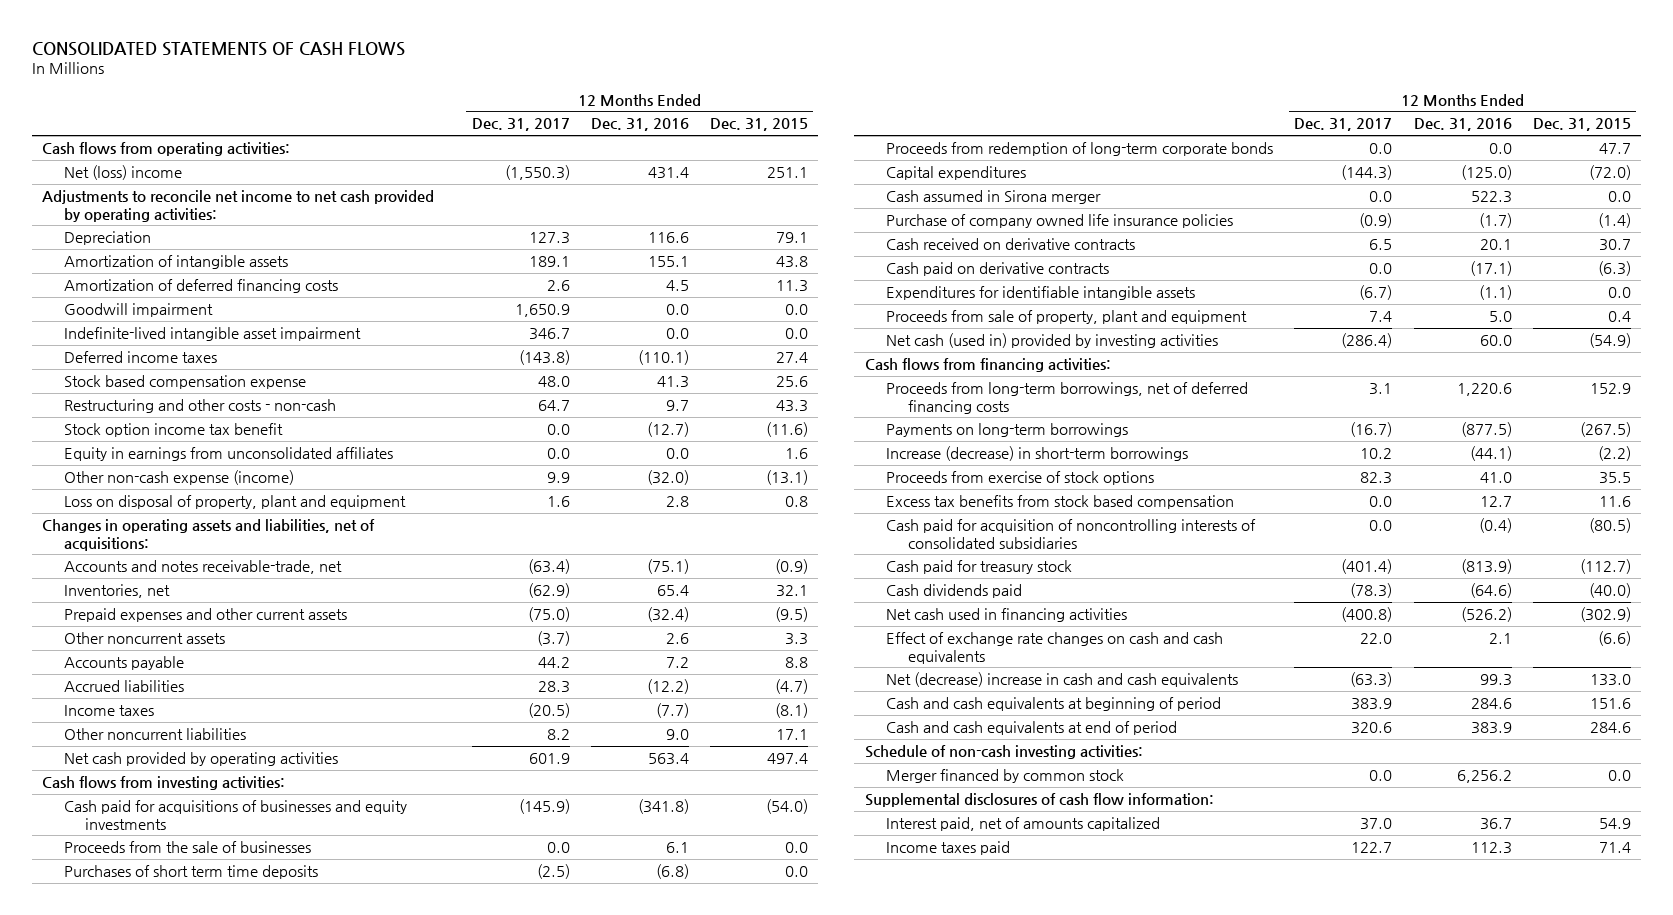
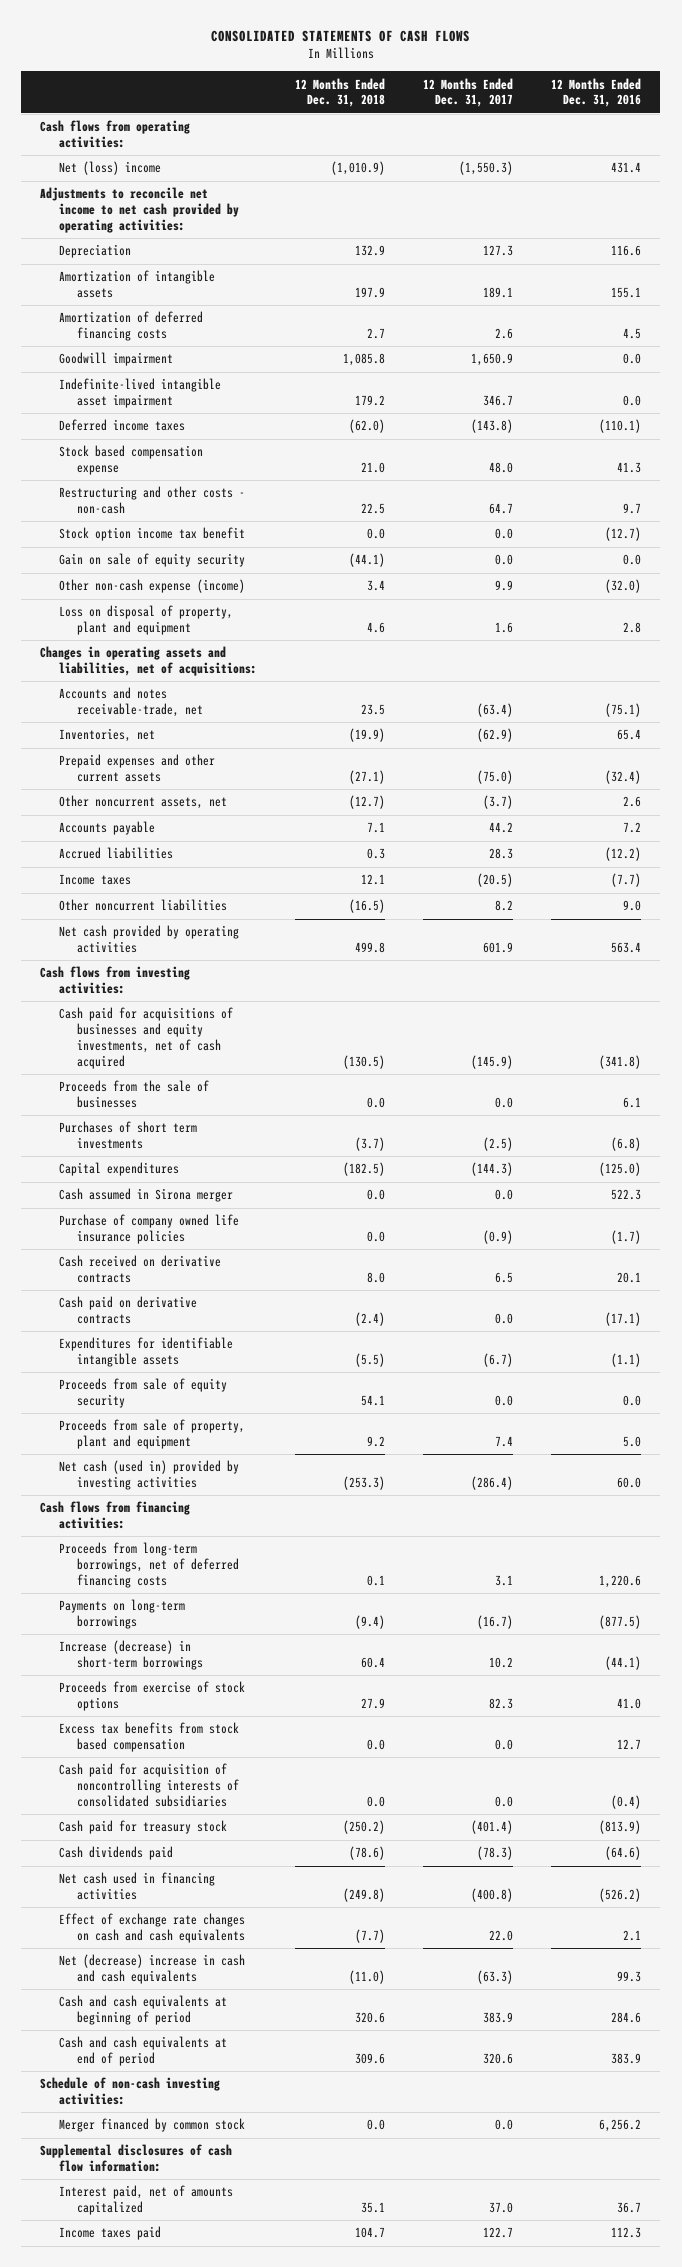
[709,118,808,132] Dec. 31, 2015 -> none
none -> [294,77,385,108] 12 Months Ended Dec. 31, 2018
[63,446,393,461] Equity in earnings from unconsolidated affiliates -> none
none -> [58,553,245,568] Gain on sale of equity security
[63,631,225,644] Other noncurrent assets -> [58,795,227,810] Other noncurrent assets, net
[63,799,407,830] Cash paid for acquisitions of businesses and equity investments -> [58,1007,233,1069] Cash paid for acquisitions of businesses and equity investments, net of cash acquired
[886,141,1274,156] Proceeds from redemption of long-term corporate bonds -> none
[63,864,318,879] Purchases of short term time deposits -> [58,1121,197,1150] Purchases of short term investments
none -> [58,1378,227,1409] Proceeds from sale of equity security

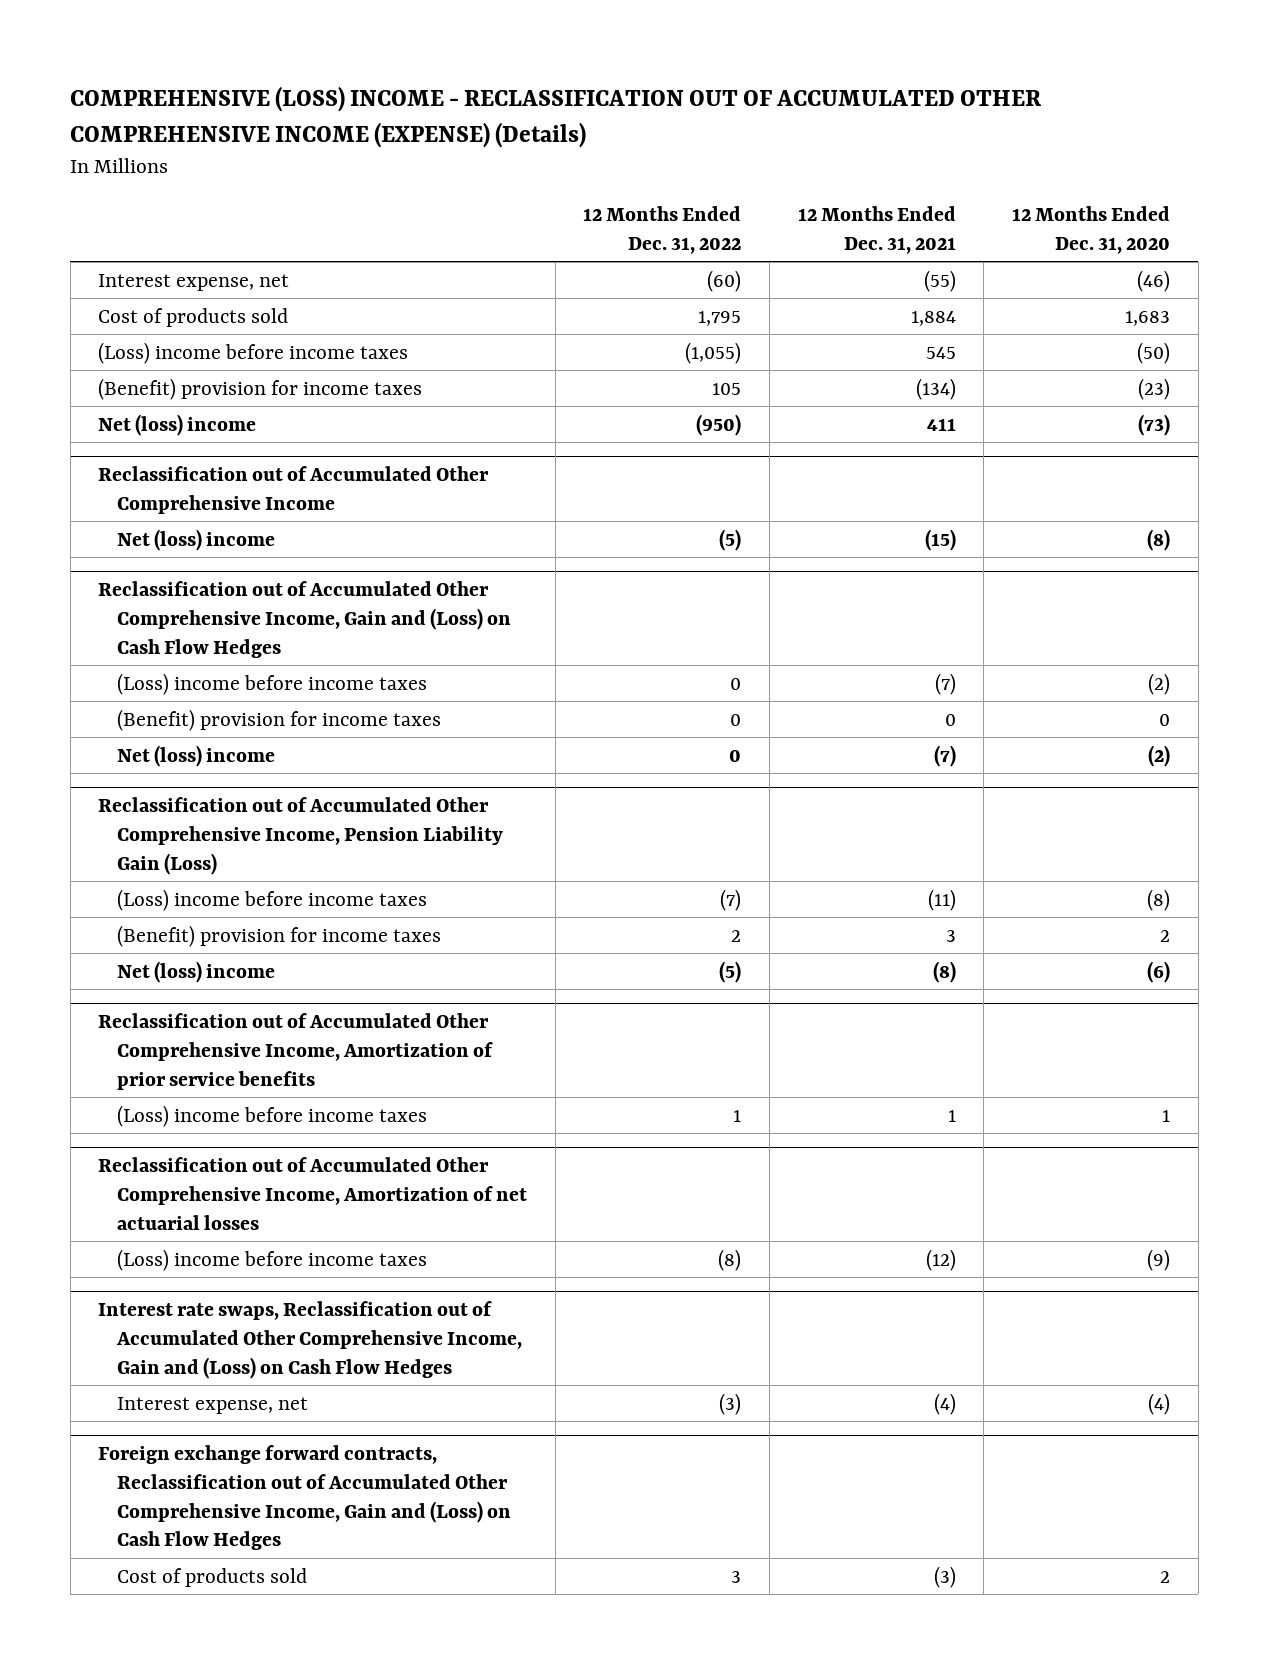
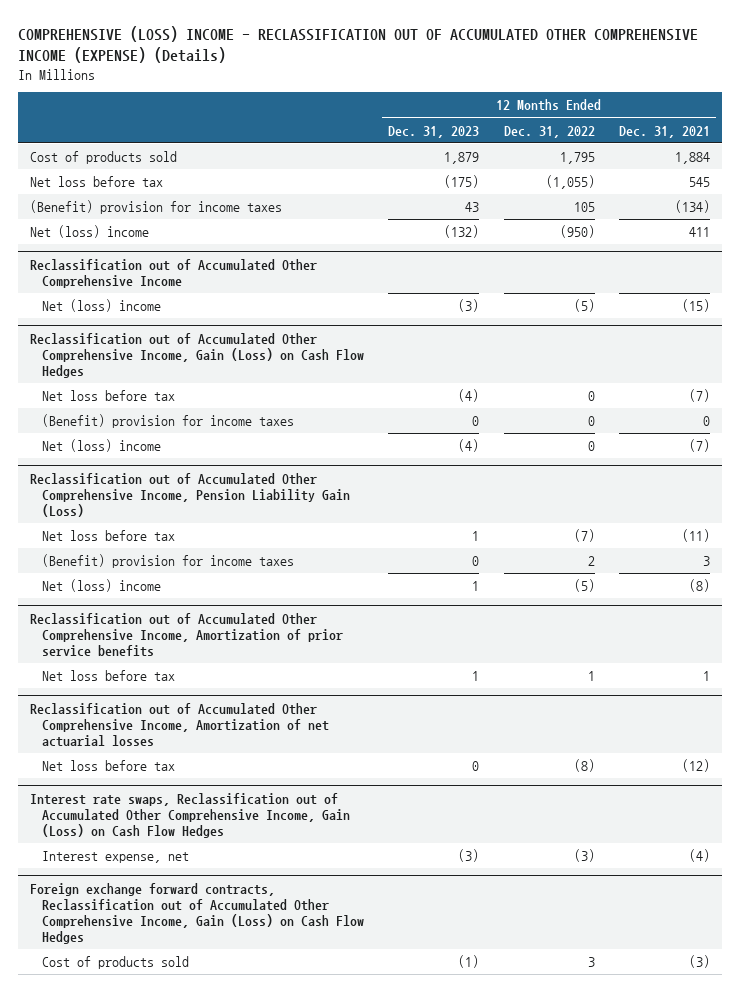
[1011,205,1170,254] 12 Months Ended Dec. 31, 2020 -> none
none -> [388,125,480,138] Dec. 31, 2023
[98,273,290,291] Interest expense, net -> none
[98,341,409,364] (Loss) income before income taxes -> [30,175,164,187] Net loss before tax
[98,580,512,658] Reclassification out of Accumulated Other Comprehensive Income, Gain and (Loss) on Cash Flow Hedges -> [30,332,364,378] Reclassification out of Accumulated Other Comprehensive Income, Gain (Loss) on Cash Flow Hedges
[117,672,428,695] (Loss) income before income taxes -> [41,389,175,401] Net loss before tax
[117,888,428,911] (Loss) income before income taxes -> [41,529,175,541] Net loss before tax
[117,1104,428,1127] (Loss) income before income taxes -> [41,669,175,681] Net loss before tax
[117,1248,428,1271] (Loss) income before income taxes -> [41,759,175,771] Net loss before tax
[98,1300,523,1379] Interest rate swaps, Reclassification out of Accumulated Other Comprehensive Income, Gain and (Loss) on Cash Flow Hedges -> [30,792,350,838] Interest rate swaps, Reclassification out of Accumulated Other Comprehensive Income, Gain (Loss) on Cash Flow Hedges
[98,1444,512,1551] Foreign exchange forward contracts, Reclassification out of Accumulated Other Comprehensive Income, Gain and (Loss) on Cash Flow Hedges -> [30,882,364,944] Foreign exchange forward contracts, Reclassification out of Accumulated Other Comprehensive Income, Gain (Loss) on Cash Flow Hedges

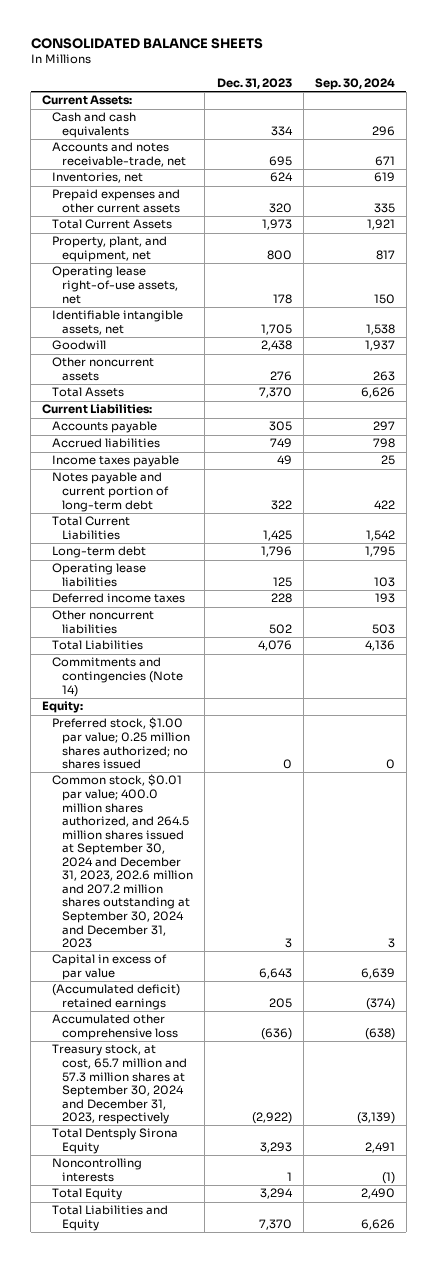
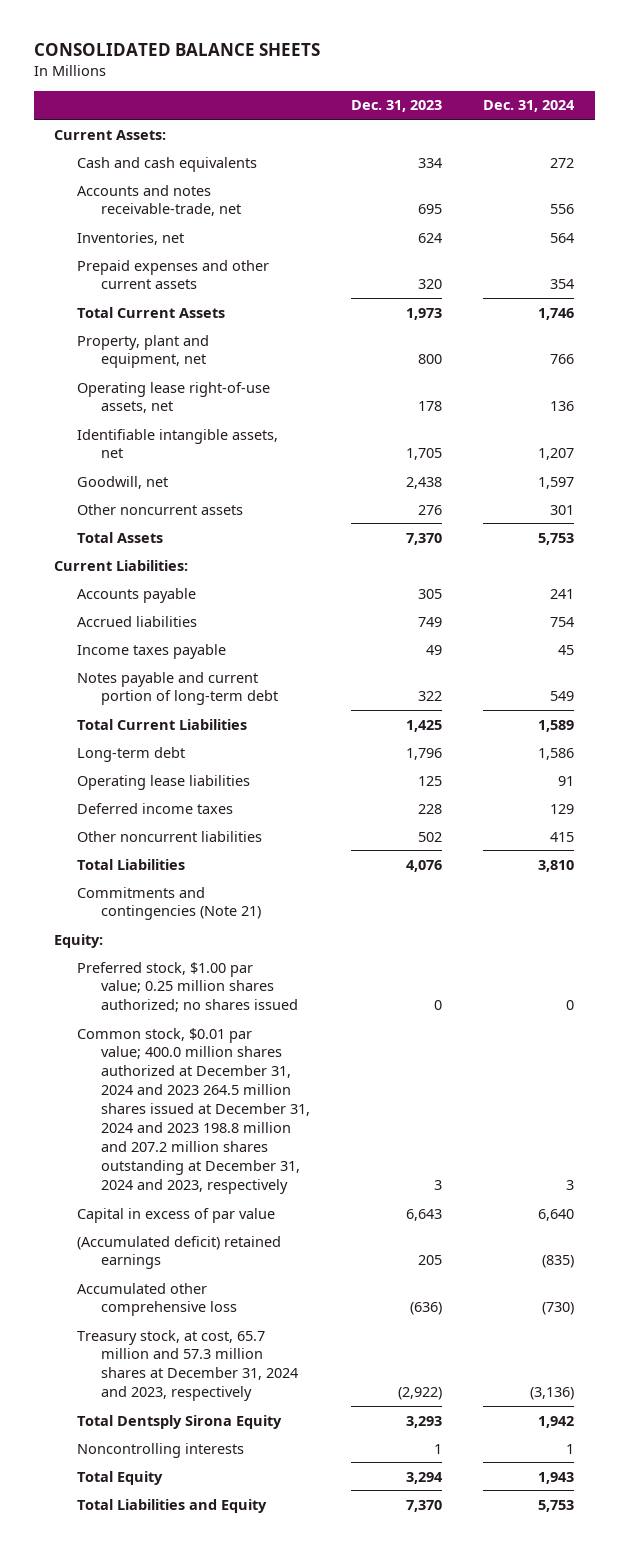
[314,78,395,91] Sep. 30, 2024 -> none
none -> [483,100,576,113] Dec. 31, 2024
[52,236,168,263] Property, plant, and equipment, net -> [77,334,210,369] Property, plant and equipment, net
[52,340,107,351] Goodwill -> [77,475,169,489] Goodwill, net
[52,657,184,697] Commitments and contingencies (Note 14) -> [77,886,261,921] Commitments and contingencies (Note 21)
[52,774,194,949] Common stock, $0.01 par value; 400.0 million shares authorized, and 264.5 million shares issued at September 30, 2024 and December 31, 2023, 202.6 million and 207.2 million shares outstanding at September 30, 2024 and December 31, 2023 -> [77,1027,310,1195] Common stock, $0.01 par value; 400.0 million shares authorized at December 31, 2024 and 2023 264.5 million shares issued at December 31, 2024 and 2023 198.8 million and 207.2 million shares outstanding at December 31, 2024 and 2023, respectively
[52,1044,188,1125] Treasury stock, at cost, 65.7 million and 57.3 million shares at September 30, 2024 and December 31, 2023, respectively -> [77,1329,298,1402] Treasury stock, at cost, 65.7 million and 57.3 million shares at December 31, 2024 and 2023, respectively

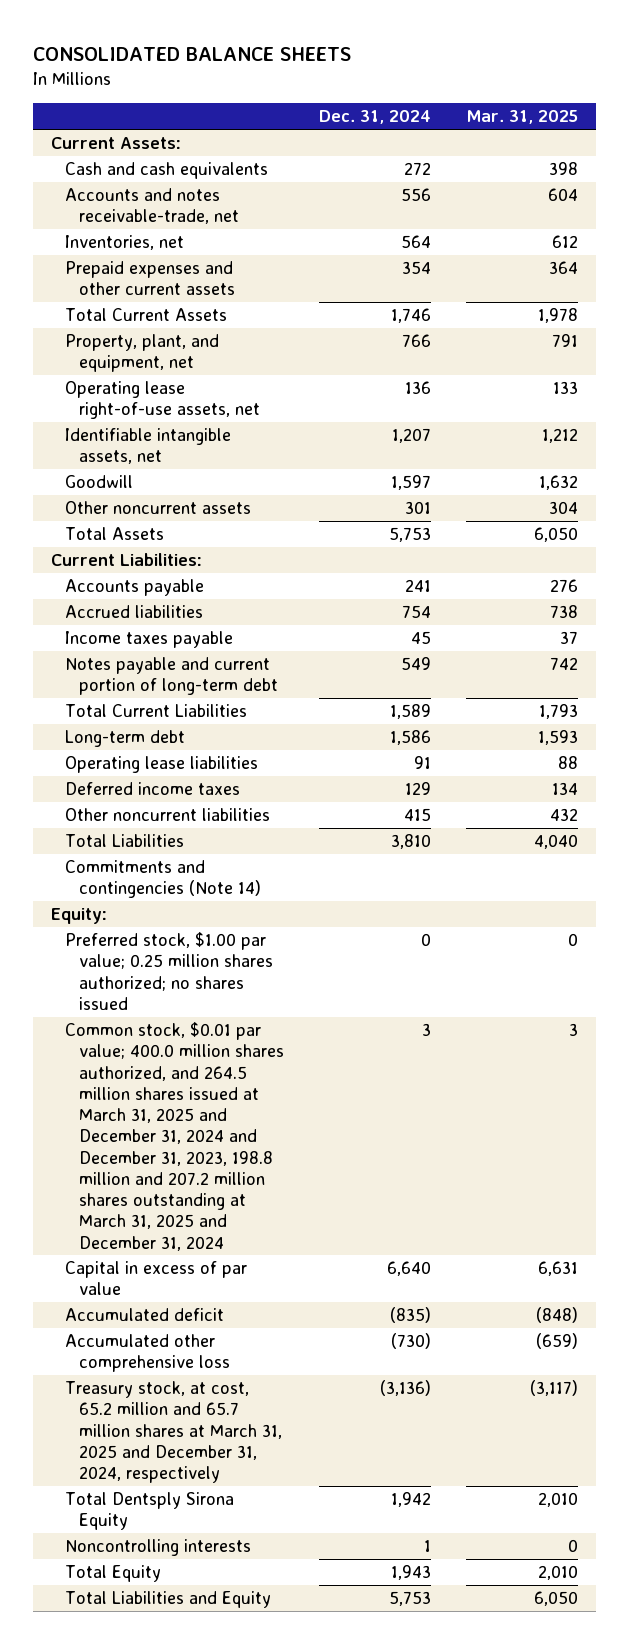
[350,100,442,113] Dec. 31, 2023 -> none
none -> [466,110,579,125] Mar. 31, 2025
[77,334,210,369] Property, plant and equipment, net -> [64,334,219,373] Property, plant, and equipment, net
[77,475,169,489] Goodwill, net -> [64,475,133,489] Goodwill
[77,886,261,921] Commitments and contingencies (Note 21) -> [64,860,262,899] Commitments and contingencies (Note 14)
[77,1027,310,1195] Common stock, $0.01 par value; 400.0 million shares authorized at December 31, 2024 and 2023 264.5 million shares issued at December 31, 2024 and 2023 198.8 million and 207.2 million shares outstanding at December 31, 2024 and 2023, respectively -> [64,1022,285,1251] Common stock, $0.01 par value; 400.0 million shares authorized, and 264.5 million shares issued at March 31, 2025 and December 31, 2024 and December 31, 2023, 198.8 million and 207.2 million shares outstanding at March 31, 2025 and December 31, 2024
[77,1235,282,1270] (Accumulated deficit) retained earnings -> [64,1308,224,1322] Accumulated deficit
[77,1329,298,1402] Treasury stock, at cost, 65.7 million and 57.3 million shares at December 31, 2024 and 2023, respectively -> [64,1381,283,1484] Treasury stock, at cost, 65.2 million and 65.7 million shares at March 31, 2025 and December 31, 2024, respectively

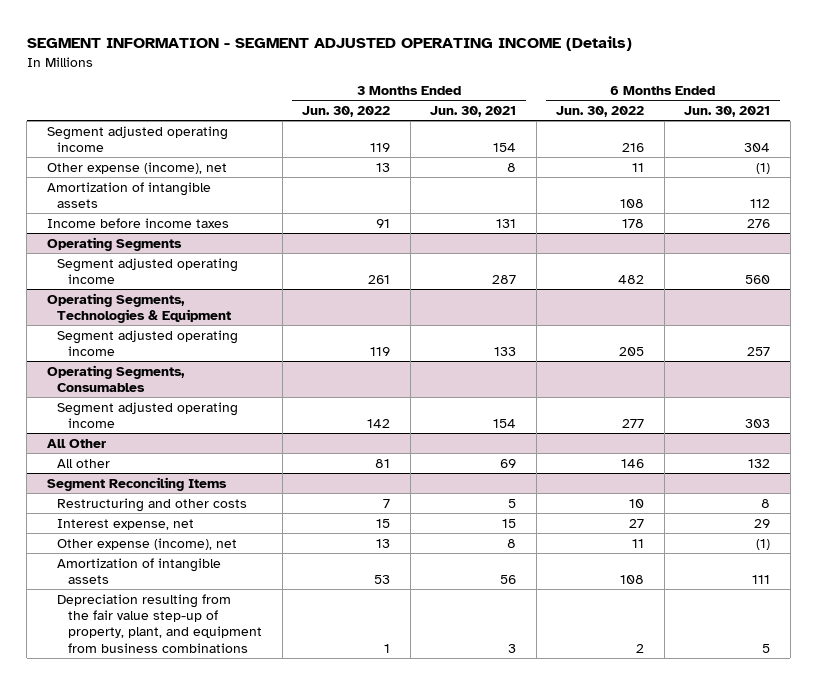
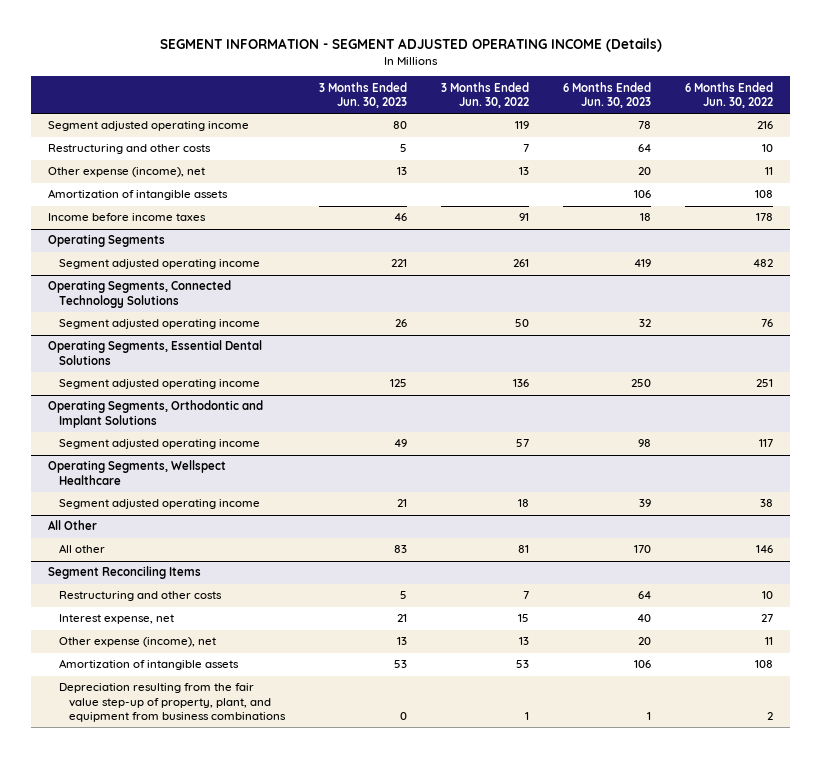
[430,105,517,117] Jun. 30, 2021 -> none
[684,105,771,117] Jun. 30, 2021 -> none
none -> [319,81,408,109] 3 Months Ended Jun. 30, 2023
none -> [563,81,652,109] 6 Months Ended Jun. 30, 2023
none -> [48,144,212,155] Restructuring and other costs
[46,292,232,323] Operating Segments, Technologies & Equipment -> none
[46,364,185,392] Operating Segments, Consumables -> none
none -> [48,280,232,308] Operating Segments, Connected Technology Solutions
[370,346,391,356] 119 -> [515,319,530,328] 50
[619,346,645,356] 205 -> [761,319,774,328] 76
none -> [48,340,263,365] Operating Segments, Essential Dental Solutions
[367,418,391,428] 142 -> [513,379,530,388] 136
[622,418,645,428] 277 -> [756,379,774,388] 251
none -> [48,400,264,428] Operating Segments, Orthodontic and Implant Solutions
none -> [58,439,260,450] Segment adjusted operating income
none -> [48,460,227,485] Operating Segments, Wellspect Healthcare
none -> [58,499,260,510] Segment adjusted operating income

